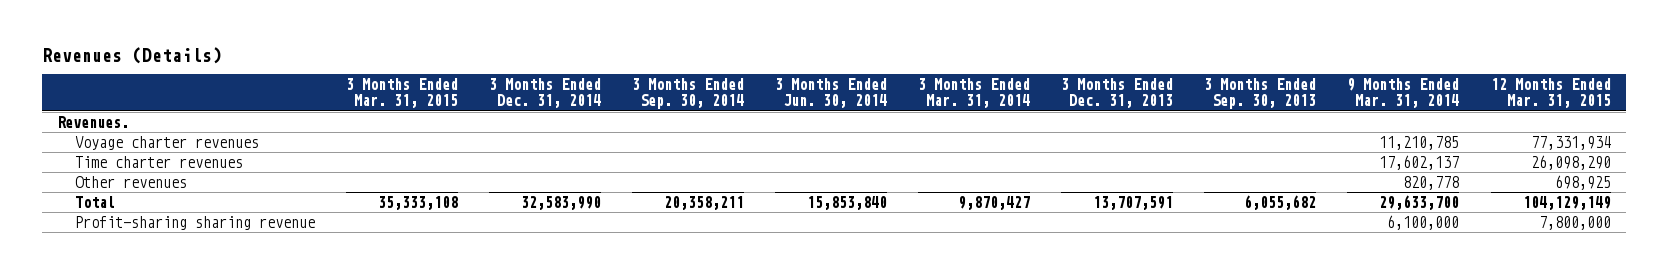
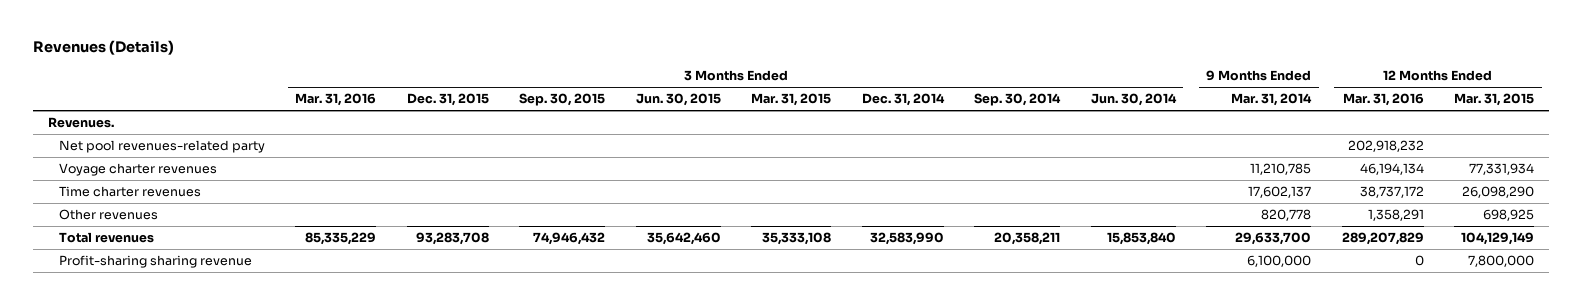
[918,78,1031,109] 3 Months Ended Mar. 31, 2014 -> none
[1061,78,1174,109] 3 Months Ended Dec. 31, 2013 -> none
[1204,78,1317,110] 3 Months Ended Sep. 30, 2013 -> none
none -> [295,93,377,107] Mar. 31, 2016
none -> [406,93,489,107] Dec. 31, 2015
none -> [519,93,606,107] Sep. 30, 2015
none -> [635,93,721,107] Jun. 30, 2015
none -> [1342,93,1424,107] Mar. 31, 2016
none -> [58,139,265,153] Net pool revenues-related party
[74,195,115,208] Total -> [58,231,154,243] Total revenues

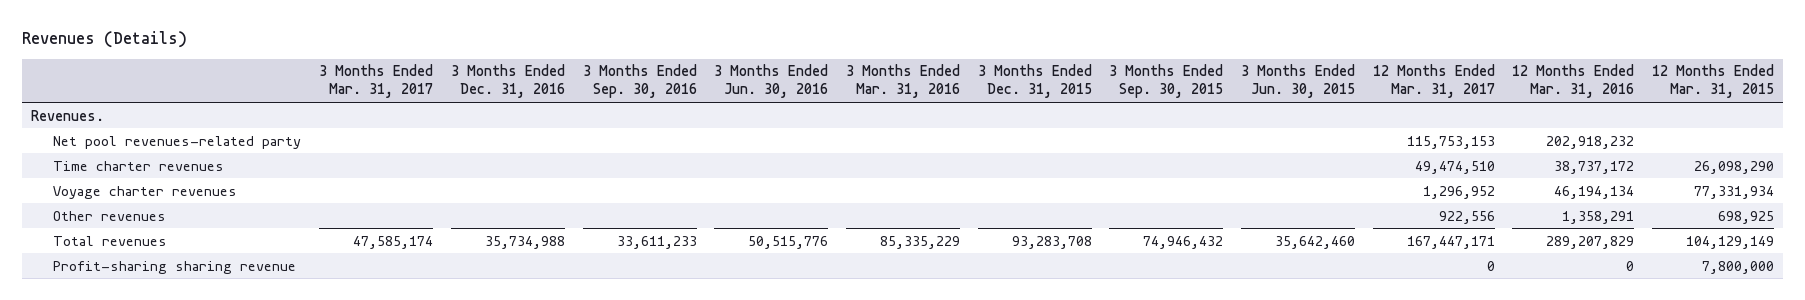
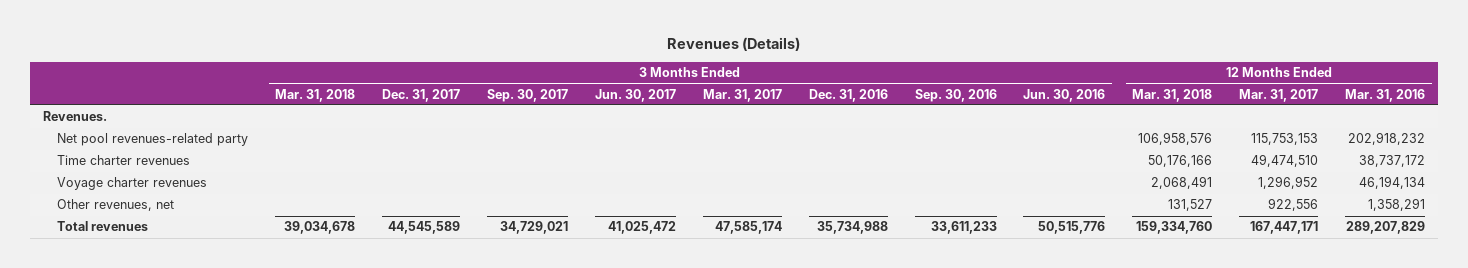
[845,64,960,99] 3 Months Ended Mar. 31, 2016 -> none
[977,64,1092,99] 3 Months Ended Dec. 31, 2015 -> none
[1109,64,1224,99] 3 Months Ended Sep. 30, 2015 -> none
[1240,64,1355,99] 3 Months Ended Jun. 30, 2015 -> none
[1651,64,1774,99] 12 Months Ended Mar. 31, 2015 -> none
none -> [275,88,356,102] Mar. 31, 2018
none -> [382,88,461,102] Dec. 31, 2017
none -> [487,88,569,102] Sep. 30, 2017
none -> [594,88,676,102] Jun. 30, 2017
none -> [1132,88,1213,102] Mar. 31, 2018
[53,210,167,221] Other revenues -> [57,199,175,212] Other revenues, net
[53,260,297,274] Profit-sharing sharing revenue -> none

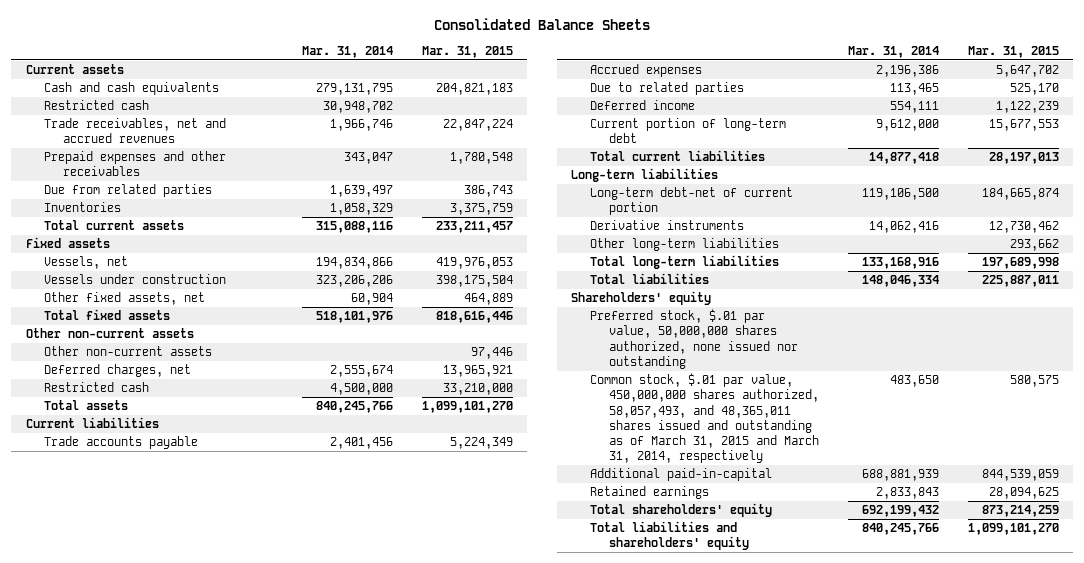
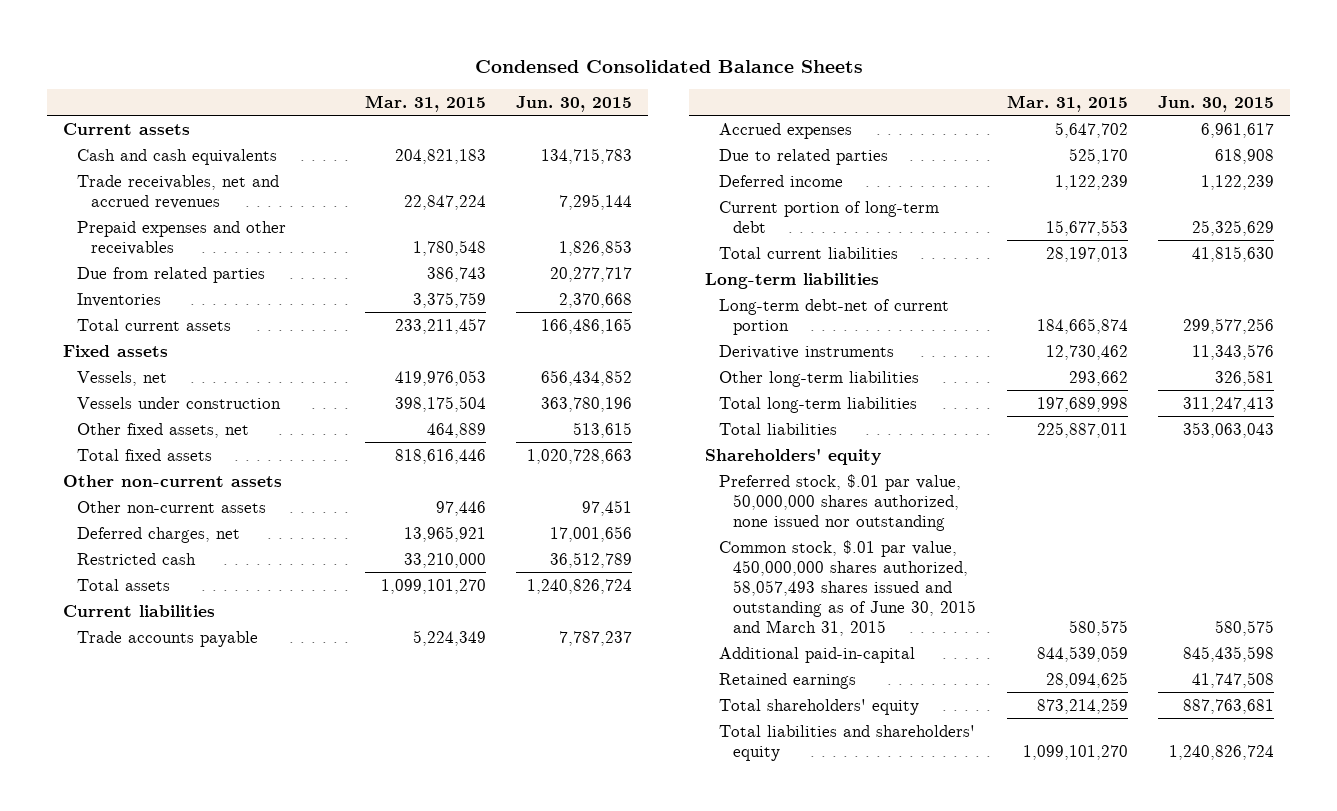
[434,17,651,30] Consolidated Balance Sheets -> [474,59,863,73] Condensed Consolidated Balance Sheets
[301,45,393,58] Mar. 31, 2014 -> none
none -> [516,96,633,113] Jun. 30, 2015
[44,100,150,111] Restricted cash -> none
[590,373,819,464] Common stock, $.01 par value, 450,000,000 shares authorized, 58,057,493, and 48,365,011 shares issued and outstanding as of March 31, 2015 and March 31, 2014, respectively -> [718,539,976,636] Common stock, $.01 par value, 450,000,000 shares authorized, 58,057,493 shares issued and outstanding as of June 30, 2015 and March 31, 2015

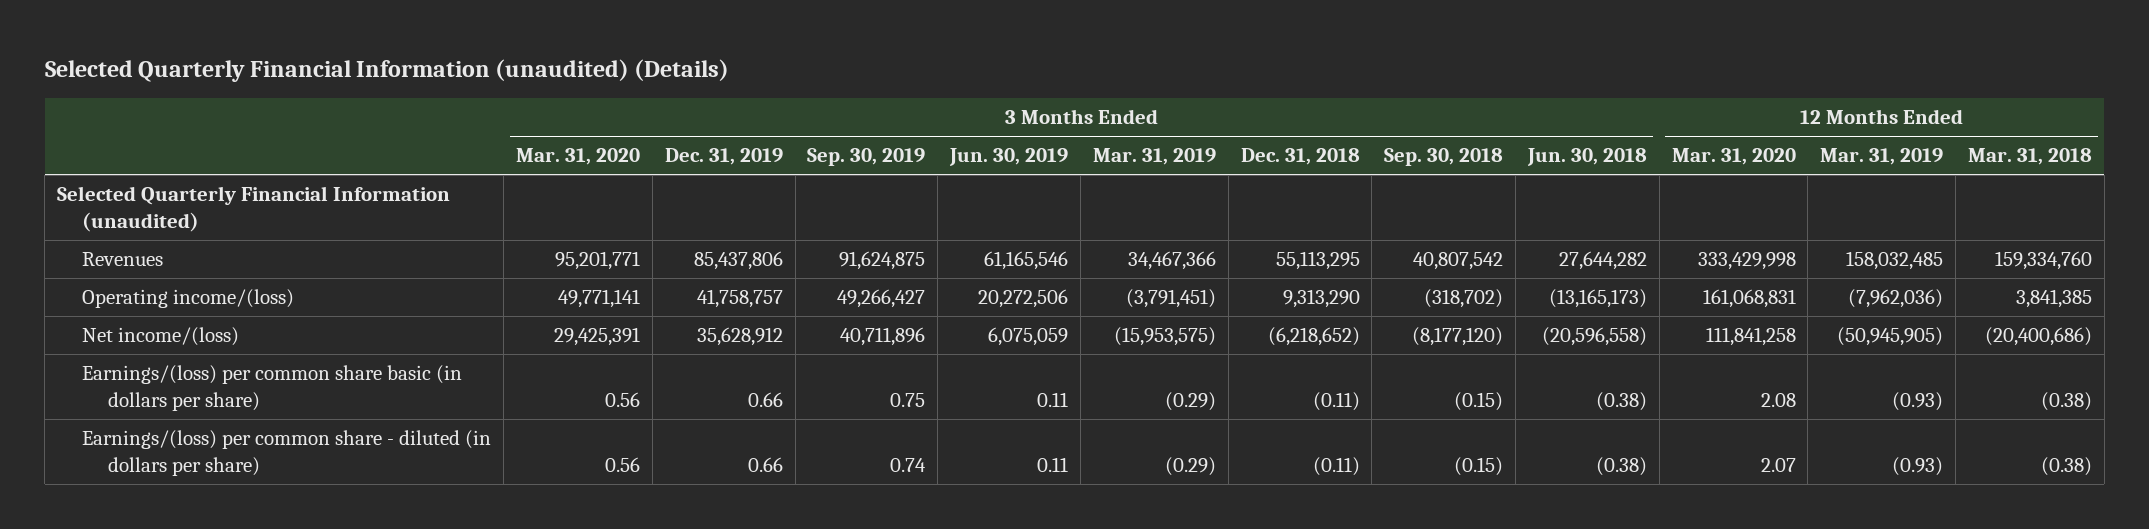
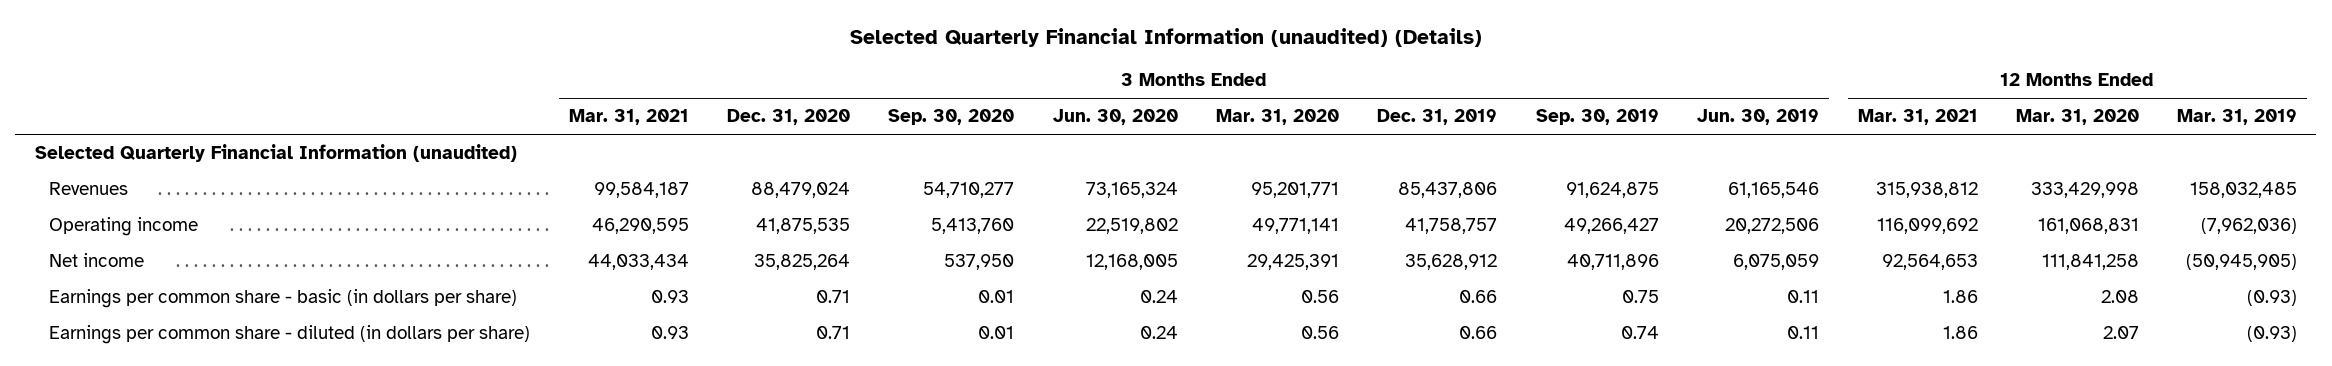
[1092,148,1216,166] Mar. 31, 2019 -> none
[1240,148,1360,166] Dec. 31, 2018 -> none
[1384,148,1504,167] Sep. 30, 2018 -> none
[1526,148,1647,167] Jun. 30, 2018 -> none
[1967,148,2092,166] Mar. 31, 2018 -> none
none -> [568,109,689,126] Mar. 31, 2021
none -> [726,109,850,126] Dec. 31, 2020
none -> [888,109,1015,126] Sep. 30, 2020
none -> [1052,109,1178,126] Jun. 30, 2020
none -> [1857,109,1978,126] Mar. 31, 2021
[82,289,295,309] Operating income/(loss) -> [49,217,199,237] Operating income
[82,327,240,347] Net income/(loss) -> [49,253,145,268] Net income
[82,365,463,412] Earnings/(loss) per common share basic (in dollars per share) -> [49,289,518,309] Earnings per common share - basic (in dollars per share)
[82,430,492,477] Earnings/(loss) per common share - diluted (in dollars per share) -> [49,325,531,345] Earnings per common share - diluted (in dollars per share)

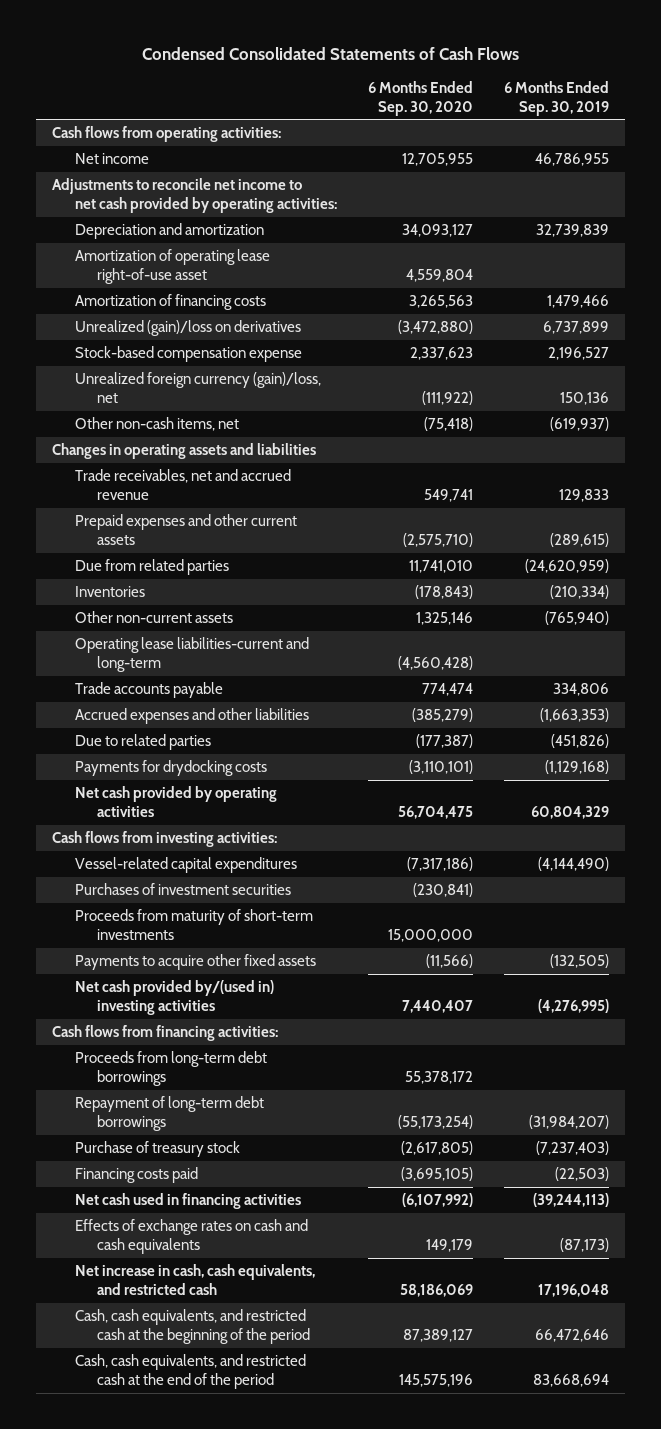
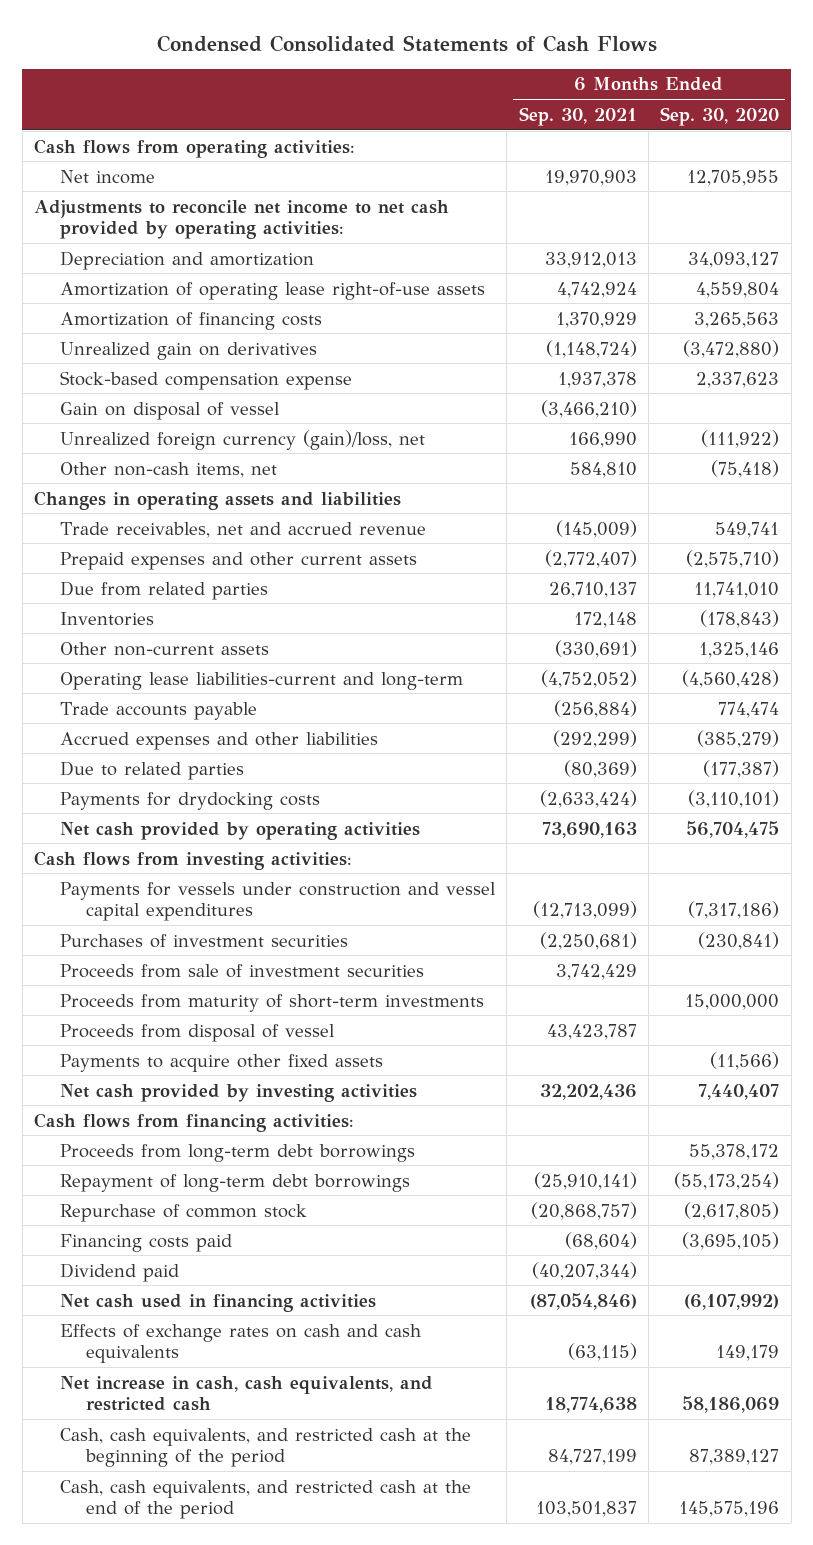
[504,80,610,116] 6 Months Ended Sep. 30, 2019 -> none
none -> [518,106,637,126] Sep. 30, 2021
[74,249,270,285] Amortization of operating lease right-of-use asset -> [60,281,486,300] Amortization of operating lease right-of-use assets
[74,320,301,337] Unrealized (gain)/loss on derivatives -> [60,341,318,360] Unrealized gain on derivatives
none -> [60,401,281,420] Gain on disposal of vessel
[74,857,297,874] Vessel-related capital expenditures -> [60,881,497,921] Payments for vessels under construction and vessel capital expenditures
none -> [60,963,425,978] Proceeds from sale of investment securities
none -> [60,1023,336,1042] Proceeds from disposal of vessel
[74,980,274,1016] Net cash provided by/(used in) investing activities -> [60,1083,418,1102] Net cash provided by investing activities
[74,1141,240,1158] Purchase of treasury stock -> [60,1203,308,1222] Repurchase of common stock
none -> [60,1262,180,1282] Dividend paid

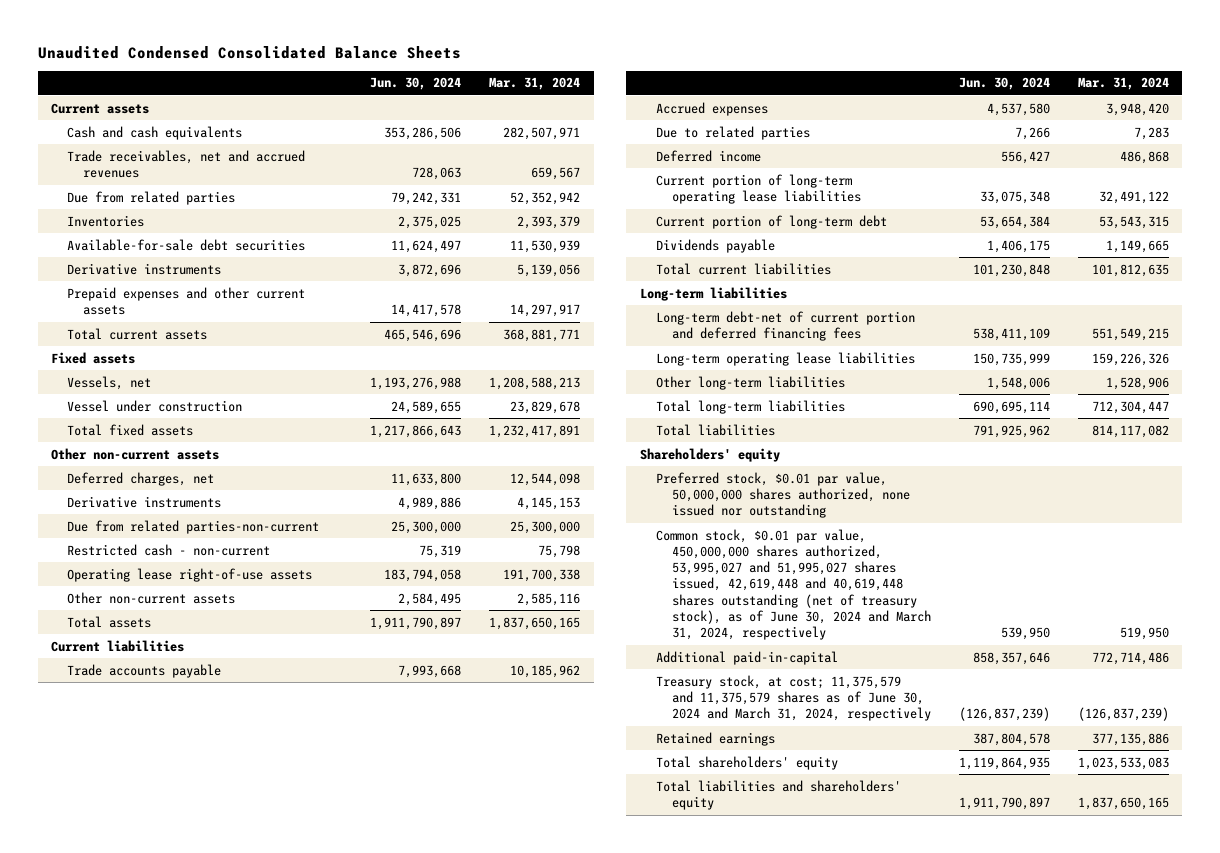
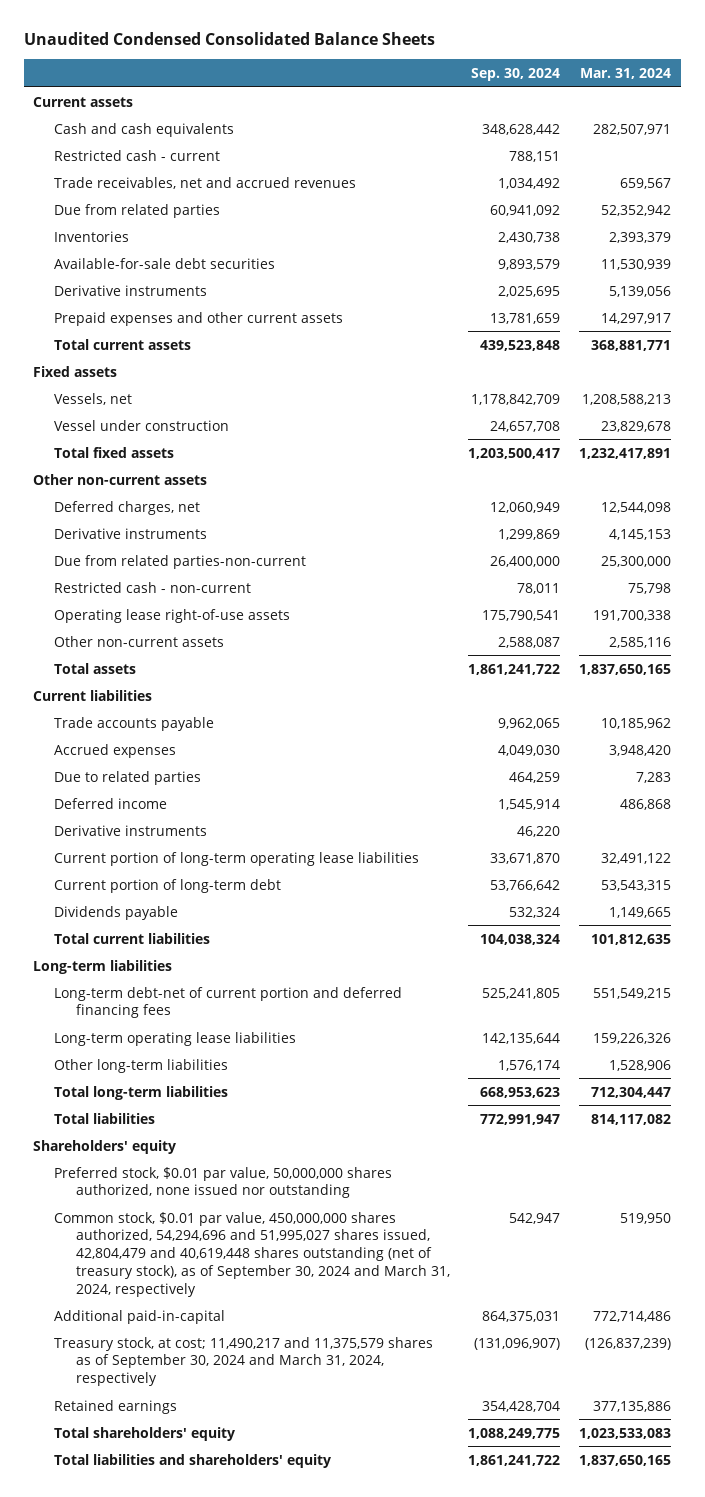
[370,77,462,91] Jun. 30, 2024 -> none
none -> [471,67,561,81] Sep. 30, 2024
none -> [54,149,221,161] Restricted cash - current
none -> [54,824,208,836] Derivative instruments
[656,528,932,641] Common stock, $0.01 par value, 450,000,000 shares authorized, 53,995,027 and 51,995,027 shares issued, 42,619,448 and 40,619,448 shares outstanding (net of treasury stock), as of June 30, 2024 and March 31, 2024, respectively -> [54,1211,450,1297] Common stock, $0.01 par value, 450,000,000 shares authorized, 54,294,696 and 51,995,027 shares issued, 42,804,479 and 40,619,448 shares outstanding (net of treasury stock), as of September 30, 2024 and March 31, 2024, respectively
[656,674,932,722] Treasury stock, at cost; 11,375,579 and 11,375,579 shares as of June 30, 2024 and March 31, 2024, respectively -> [54,1336,434,1387] Treasury stock, at cost; 11,490,217 and 11,375,579 shares as of September 30, 2024 and March 31, 2024, respectively

